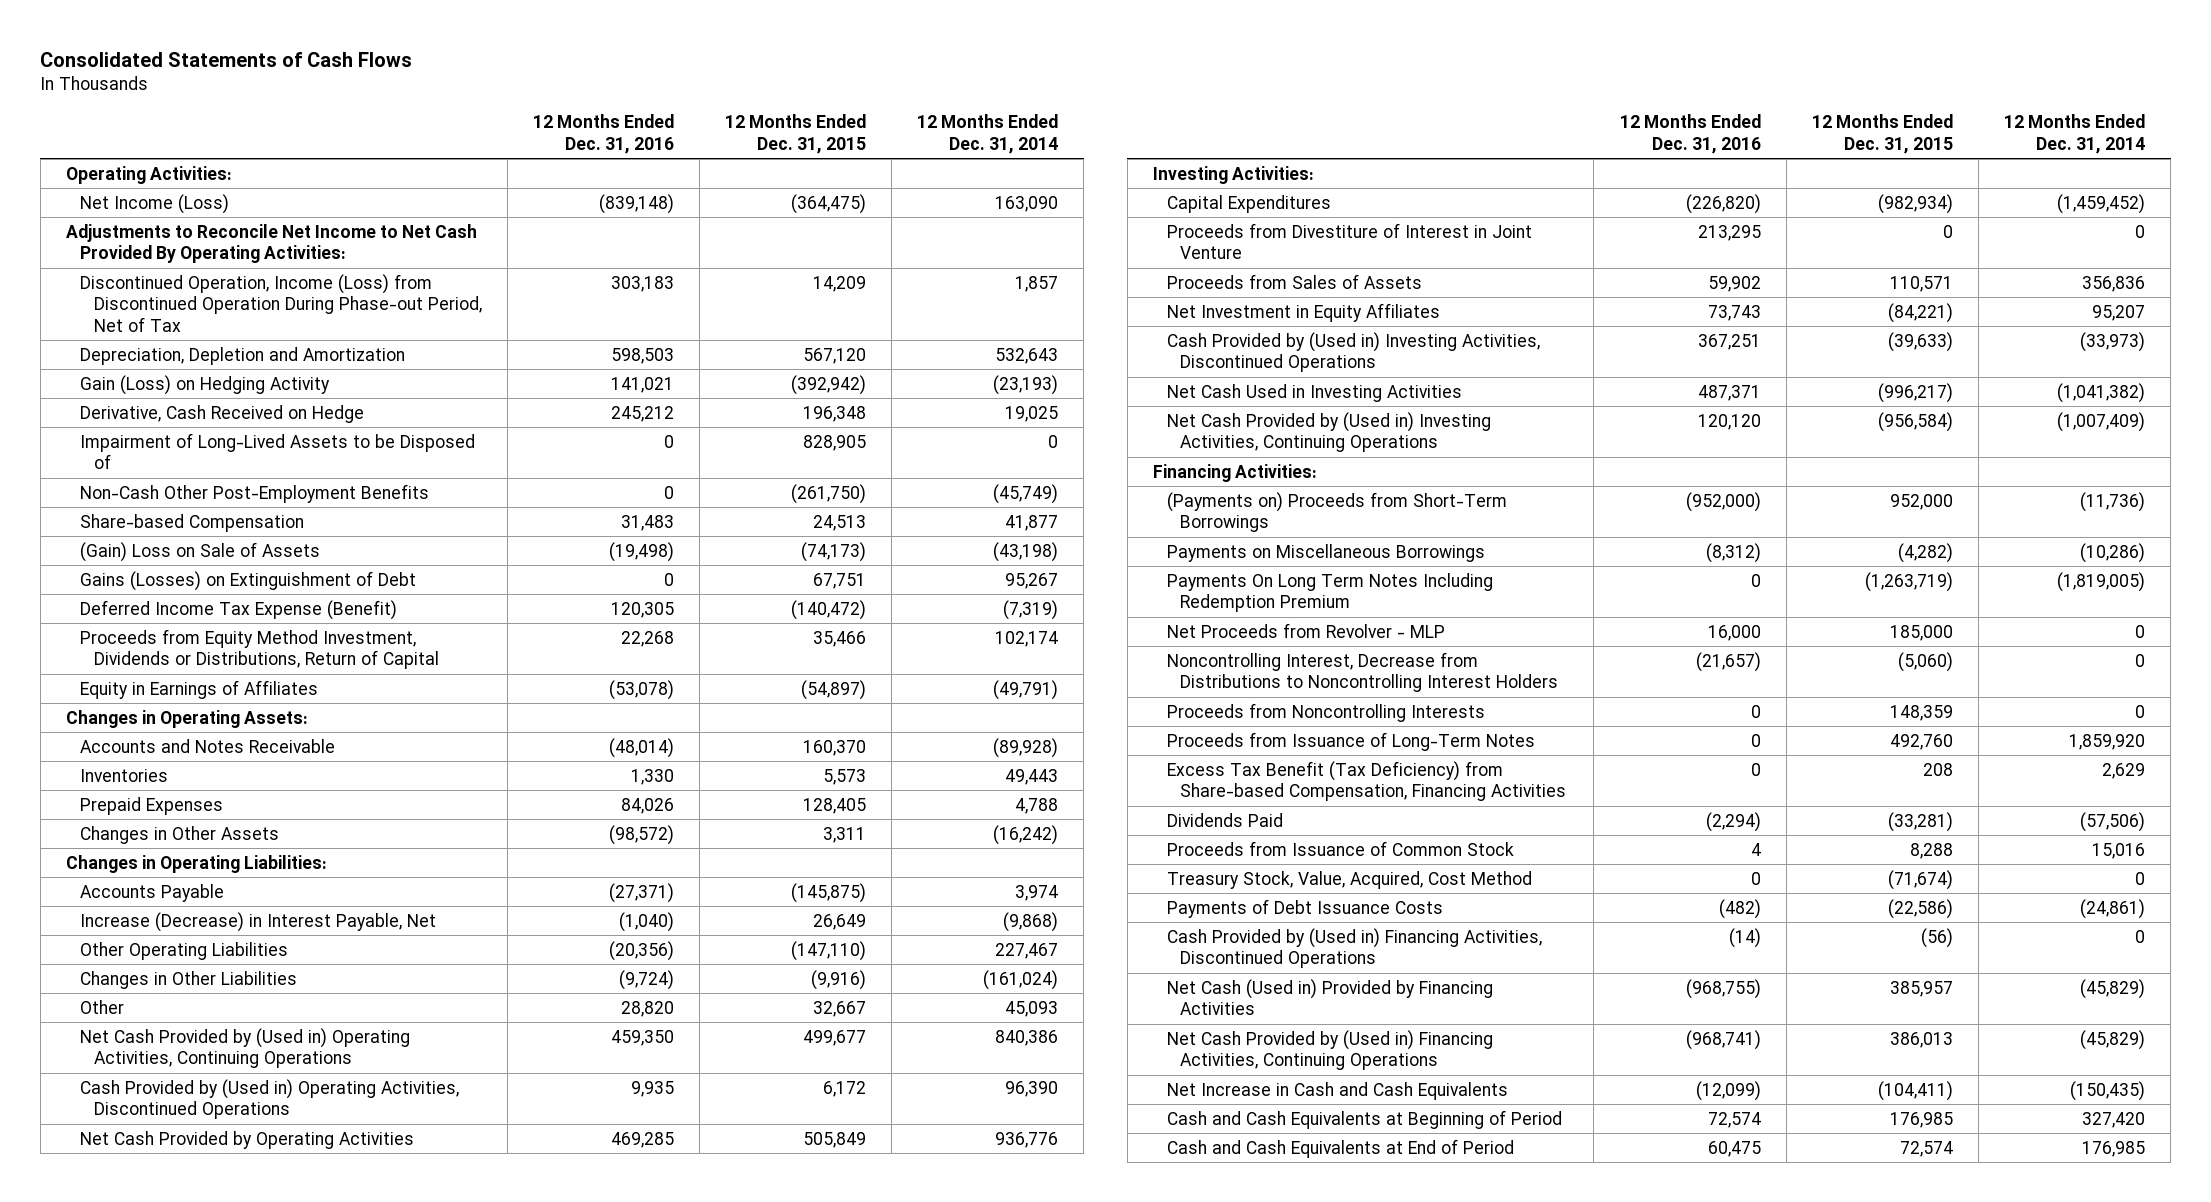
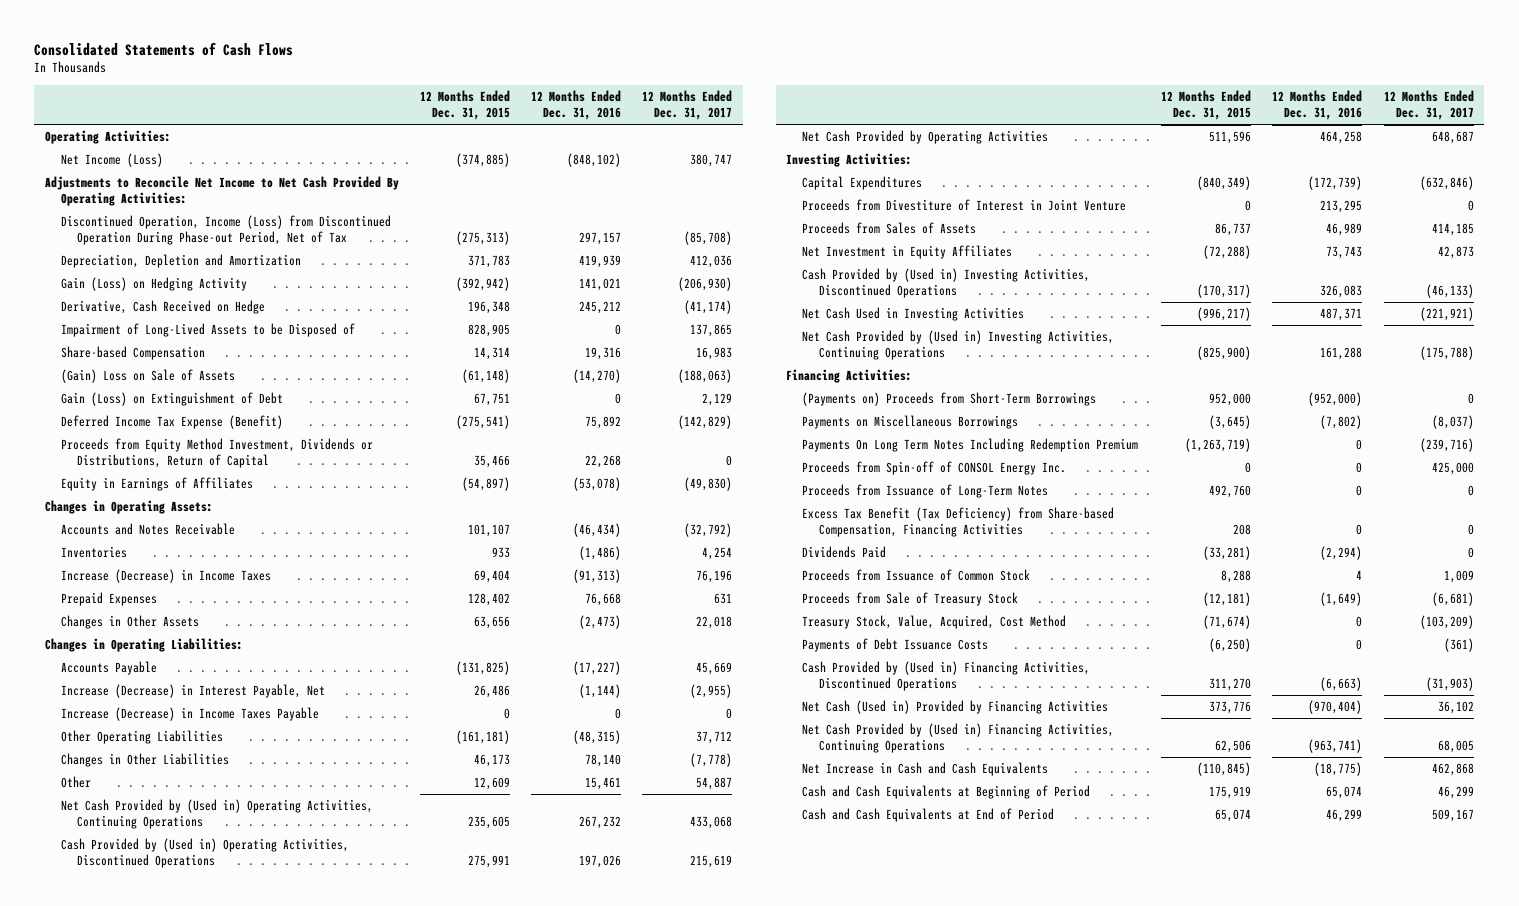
[917,114,1059,154] 12 Months Ended Dec. 31, 2014 -> none
none -> [642,90,733,121] 12 Months Ended Dec. 31, 2017
[598,193,674,214] (839,148) -> [567,152,622,167] (848,102)
[791,193,867,214] (364,475) -> [456,152,511,167] (374,885)
[610,275,674,292] 303,183 -> [579,231,622,245] 297,157
[813,275,867,292] 14,209 -> [456,230,511,245] (275,313)
[610,347,674,364] 598,503 -> [579,254,622,268] 419,939
[803,347,867,364] 567,120 -> [468,254,511,268] 371,783
[79,483,429,503] Non-Cash Other Post-Employment Benefits -> none
[620,514,674,531] 31,483 -> [585,346,622,360] 19,316
[813,514,867,531] 24,513 -> [474,346,511,360] 14,314
[608,541,674,562] (19,498) -> [573,368,622,383] (14,270)
[801,541,867,562] (74,173) -> [462,368,511,383] (61,148)
[79,570,416,591] Gains (Losses) on Extinguishment of Debt -> [61,391,284,406] Gain (Loss) on Extinguishment of Debt
[610,601,674,618] 120,305 -> [585,415,622,429] 75,892
[791,599,867,620] (140,472) -> [456,414,511,429] (275,541)
[608,737,674,758] (48,014) -> [573,522,622,537] (46,434)
[803,739,867,756] 160,370 -> [468,523,511,537] 101,107
[630,768,674,785] 1,330 -> [579,545,622,560] (1,486)
[823,768,867,785] 5,573 -> [492,546,511,558] 933
none -> [61,568,272,583] Increase (Decrease) in Income Taxes
[620,797,674,814] 84,026 -> [585,592,622,606] 76,668
[803,797,867,814] 128,405 -> [468,592,511,606] 128,402
[608,824,674,845] (98,572) -> [579,614,622,629] (2,473)
[823,826,867,843] 3,311 -> [474,615,511,629] 63,656
[608,882,674,903] (27,371) -> [573,660,622,675] (17,227)
[791,882,867,903] (145,875) -> [456,660,511,675] (131,825)
[618,911,674,932] (1,040) -> [579,683,622,698] (1,144)
[813,913,867,930] 26,649 -> [474,684,511,698] 26,486
none -> [61,706,320,721] Increase (Decrease) in Income Taxes Payable
[608,940,674,961] (20,356) -> [573,729,622,744] (48,315)
[791,940,867,961] (147,110) -> [456,729,511,744] (161,181)
[618,969,674,990] (9,724) -> [585,753,622,767] 78,140
[811,969,867,990] (9,916) -> [474,753,511,767] 46,173
[620,1000,674,1017] 28,820 -> [585,776,622,790] 15,461
[813,1000,867,1017] 32,667 -> [474,776,511,790] 12,609
[610,1029,674,1046] 459,350 -> [579,815,622,829] 267,232
[803,1029,867,1046] 499,677 -> [468,815,511,829] 235,605
[630,1080,674,1097] 9,935 -> [579,854,622,868] 197,026
[823,1080,867,1097] 6,172 -> [468,854,511,868] 275,991
[610,1131,674,1148] 469,285 -> [1320,130,1363,144] 464,258
[803,1131,867,1148] 505,849 -> [1209,130,1252,144] 511,596
[1685,193,1761,214] (226,820) -> [1308,175,1363,190] (172,739)
[1877,193,1953,214] (982,934) -> [1197,175,1252,190] (840,349)
[1707,275,1761,292] 59,902 -> [1326,222,1363,236] 46,989
[1889,275,1953,292] 110,571 -> [1215,222,1252,236] 86,737
[1887,302,1953,323] (84,221) -> [1203,244,1252,259] (72,288)
[1697,333,1761,350] 367,251 -> [1320,284,1363,298] 326,083
[1887,331,1953,352] (39,633) -> [1197,283,1252,298] (170,317)
[1697,413,1761,430] 120,120 -> [1320,346,1363,360] 161,288
[1877,411,1953,432] (956,584) -> [1197,345,1252,360] (825,900)
[1705,542,1761,563] (8,312) -> [1320,414,1363,429] (7,802)
[1897,542,1953,563] (4,282) -> [1209,414,1252,429] (3,645)
[1166,622,1445,638] Net Proceeds from Revolver - MLP -> none
[1166,651,1559,693] Noncontrolling Interest, Decrease from Distributions to Noncontrolling Interest Holders -> none
[1166,702,1485,722] Proceeds from Noncontrolling Interests -> none
none -> [802,460,1067,475] Proceeds from Spin-off of CONSOL Energy Inc.
none -> [802,591,1019,606] Proceeds from Sale of Treasury Stock
[1718,898,1761,919] (482) -> [1356,638,1363,650] 0
[1887,898,1953,919] (22,586) -> [1209,637,1252,652] (6,250)
[1728,927,1761,948] (14) -> [1320,676,1363,691] (6,663)
[1920,927,1953,948] (56) -> [1209,677,1252,691] 311,270
[1685,978,1761,999] (968,755) -> [1308,699,1363,714] (970,404)
[1889,980,1953,997] 385,957 -> [1209,700,1252,714] 373,776
[1685,1029,1761,1050] (968,741) -> [1308,738,1363,753] (963,741)
[1889,1031,1953,1048] 386,013 -> [1215,739,1252,753] 62,506
[1695,1080,1761,1101] (12,099) -> [1314,761,1363,776] (18,775)
[1877,1080,1953,1101] (104,411) -> [1197,761,1252,776] (110,845)
[1707,1111,1761,1128] 72,574 -> [1326,785,1363,799] 65,074
[1889,1111,1953,1128] 176,985 -> [1209,785,1252,799] 175,919
[1707,1140,1761,1157] 60,475 -> [1326,808,1363,822] 46,299
[1899,1140,1953,1157] 72,574 -> [1215,808,1252,822] 65,074

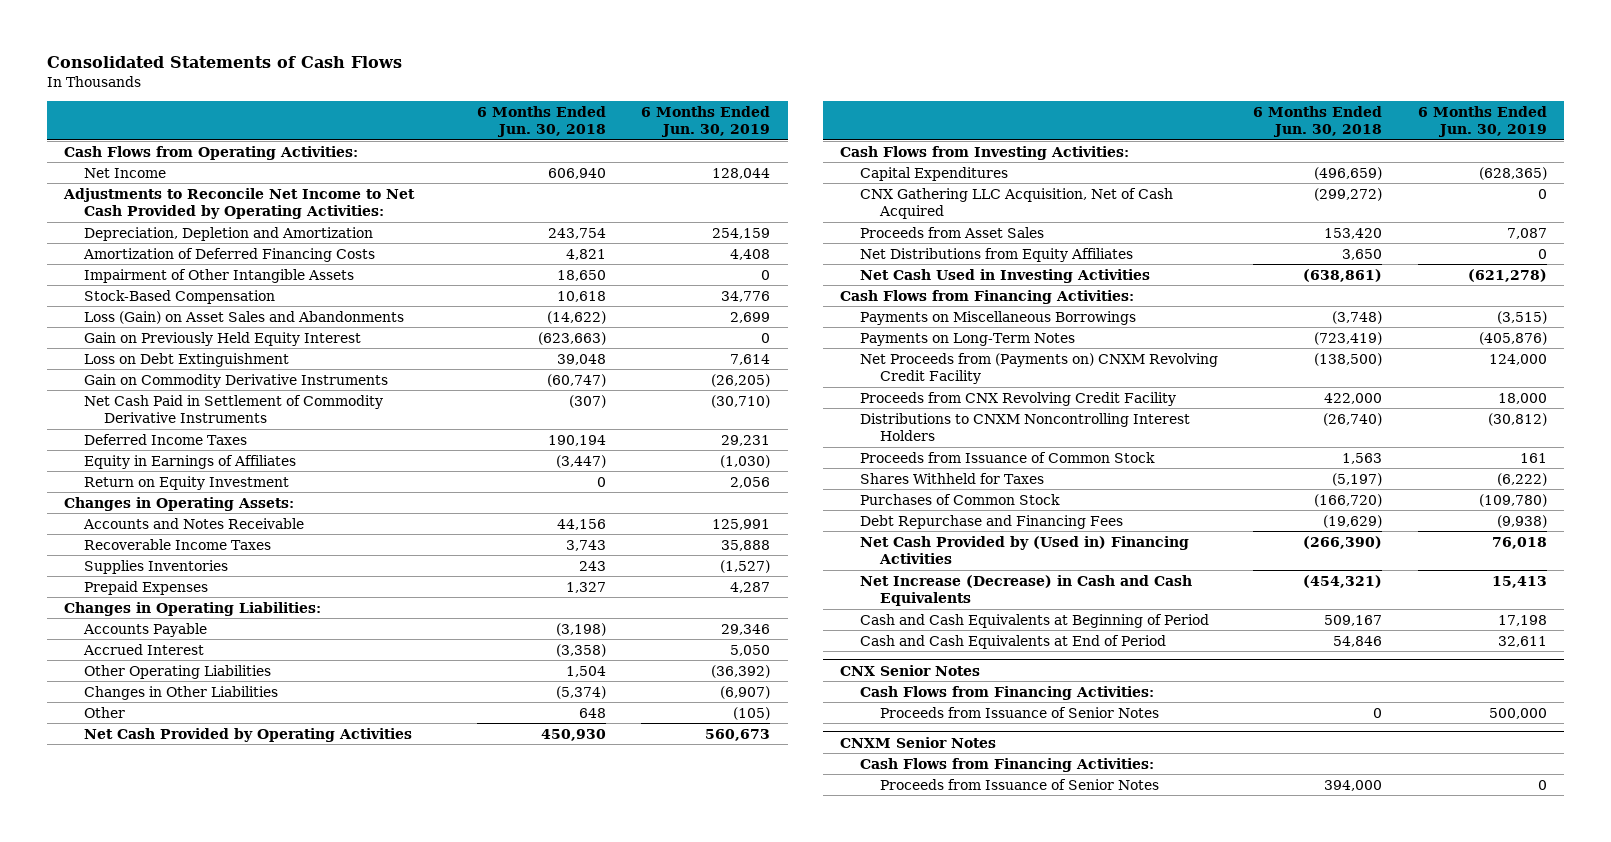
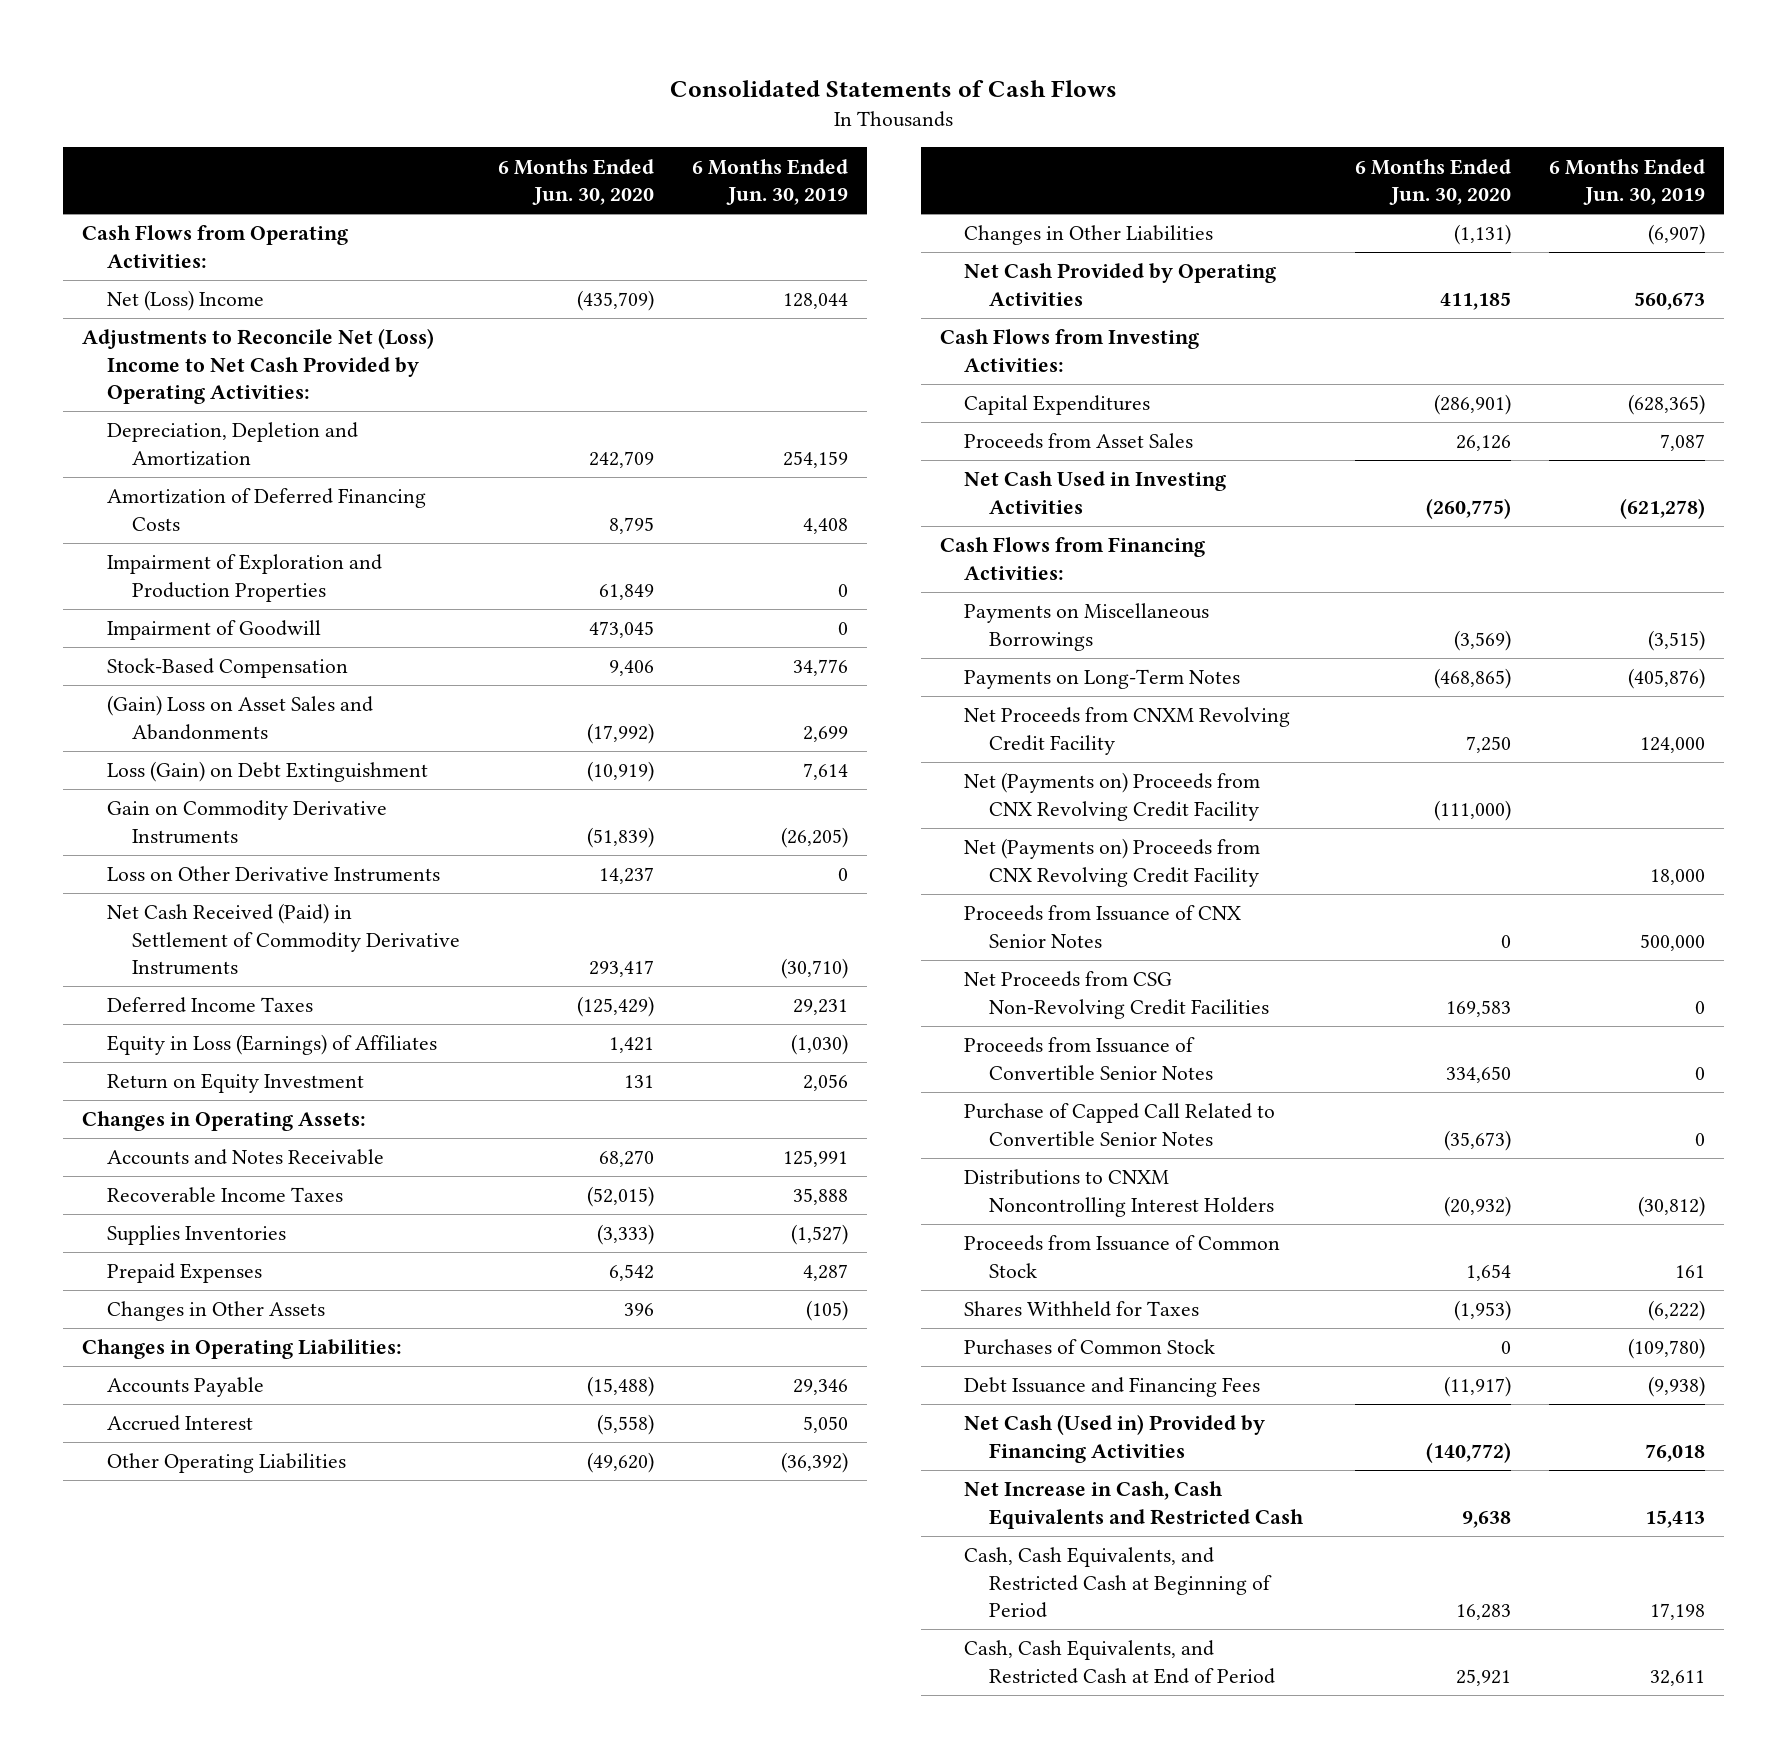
[477,105,607,138] 6 Months Ended Jun. 30, 2018 -> none
none -> [497,158,654,205] 6 Months Ended Jun. 30, 2020
[84,167,167,178] Net Income -> [106,290,264,312] Net (Loss) Income
[63,187,416,220] Adjustments to Reconcile Net Income to Net Cash Provided by Operating Activities: -> [82,328,435,404] Adjustments to Reconcile Net (Loss) Income to Net Cash Provided by Operating Activities:
[84,268,355,283] Impairment of Other Intangible Assets -> none
none -> [106,554,382,602] Impairment of Exploration and Production Properties
none -> [106,620,321,641] Impairment of Goodwill
[84,331,362,346] Gain on Previously Held Equity Interest -> none
[84,310,405,324] Loss (Gain) on Asset Sales and Abandonments -> [106,695,373,740] (Gain) Loss on Asset Sales and Abandonments
[84,352,290,367] Loss on Debt Extinguishment -> [106,761,428,783] Loss (Gain) on Debt Extinguishment
none -> [106,866,440,883] Loss on Other Derivative Instruments
[84,394,384,424] Net Cash Paid in Settlement of Commodity Derivative Instruments -> [106,903,460,975] Net Cash Received (Paid) in Settlement of Commodity Derivative Instruments
[84,454,297,469] Equity in Earnings of Affiliates -> [106,1034,437,1056] Equity in Loss (Earnings) of Affiliates
none -> [106,1301,325,1322] Changes in Other Assets
[84,706,126,718] Other -> none
[860,187,1174,220] CNX Gathering LLC Acquisition, Net of Cash Acquired -> none
[860,247,1134,262] Net Distributions from Equity Affiliates -> none
[860,352,1219,385] Net Proceeds from (Payments on) CNXM Revolving Credit Facility -> [964,707,1291,755] Net Proceeds from CNXM Revolving Credit Facility
none -> [964,772,1261,821] Net (Payments on) Proceeds from CNX Revolving Credit Facility
[860,391,1177,406] Proceeds from CNX Revolving Credit Facility -> [964,838,1261,887] Net (Payments on) Proceeds from CNX Revolving Credit Facility
none -> [964,905,1242,948] Proceeds from Issuance of CNX Senior Notes
none -> [964,971,1270,1019] Net Proceeds from CSG Non-Revolving Credit Facilities
none -> [964,1037,1214,1081] Proceeds from Issuance of Convertible Senior Notes
none -> [964,1103,1276,1147] Purchase of Capped Call Related to Convertible Senior Notes
[840,664,981,676] CNX Senior Notes -> none
[860,685,1155,700] Cash Flows from Financing Activities: -> none
[880,706,1160,718] Proceeds from Issuance of Senior Notes -> none
[840,736,997,748] CNXM Senior Notes -> none
[860,757,1155,772] Cash Flows from Financing Activities: -> none
[880,778,1160,790] Proceeds from Issuance of Senior Notes -> none
[860,514,1124,529] Debt Repurchase and Financing Fees -> [964,1377,1261,1398] Debt Issuance and Financing Fees
[860,535,1190,565] Net Cash Provided by (Used in) Financing Activities -> [964,1414,1266,1463] Net Cash (Used in) Provided by Financing Activities
[860,574,1193,607] Net Increase (Decrease) in Cash and Cash Equivalents -> [964,1481,1305,1529] Net Increase in Cash, Cash Equivalents and Restricted Cash
[860,613,1210,628] Cash and Cash Equivalents at Beginning of Period -> [964,1547,1273,1618] Cash, Cash Equivalents, and Restricted Cash at Beginning of Period
[860,634,1167,649] Cash and Cash Equivalents at End of Period -> [964,1640,1276,1684] Cash, Cash Equivalents, and Restricted Cash at End of Period

